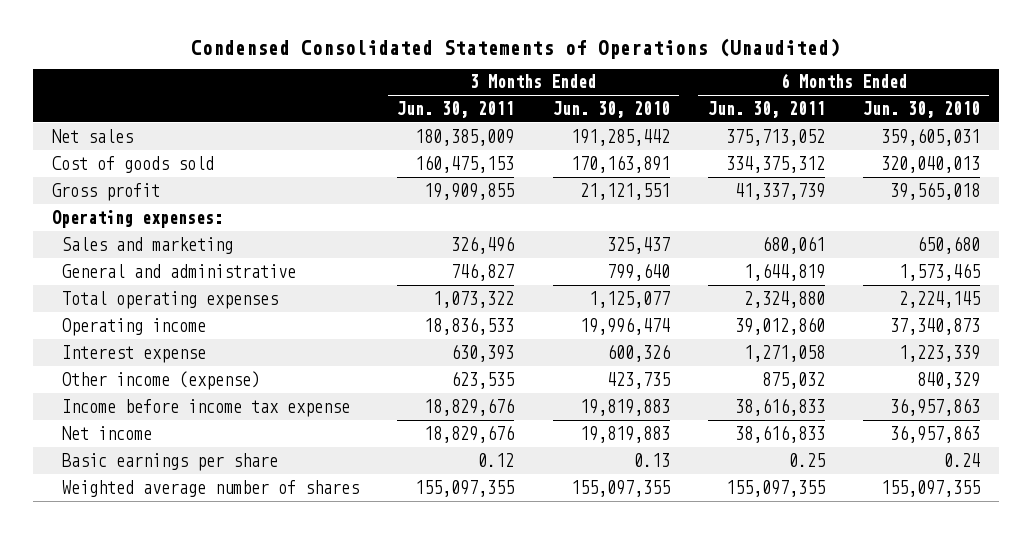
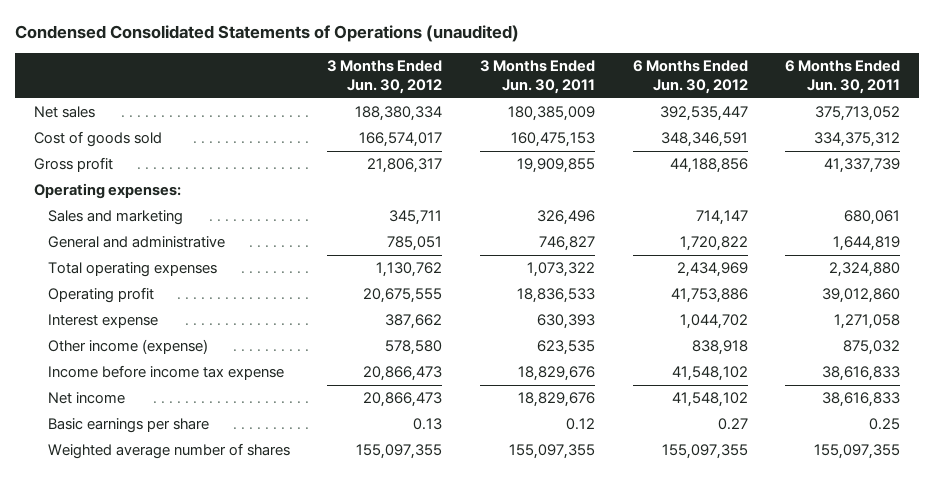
[190,37,840,59] Condensed Consolidated Statements of Operations (Unaudited) -> [15,25,520,43] Condensed Consolidated Statements of Operations (unaudited)
[552,101,670,119] Jun. 30, 2010 -> none
[862,101,980,119] Jun. 30, 2010 -> none
none -> [327,60,443,94] 3 Months Ended Jun. 30, 2012
none -> [632,60,748,94] 6 Months Ended Jun. 30, 2012
[62,317,207,336] Operating income -> [47,287,154,304] Operating profit

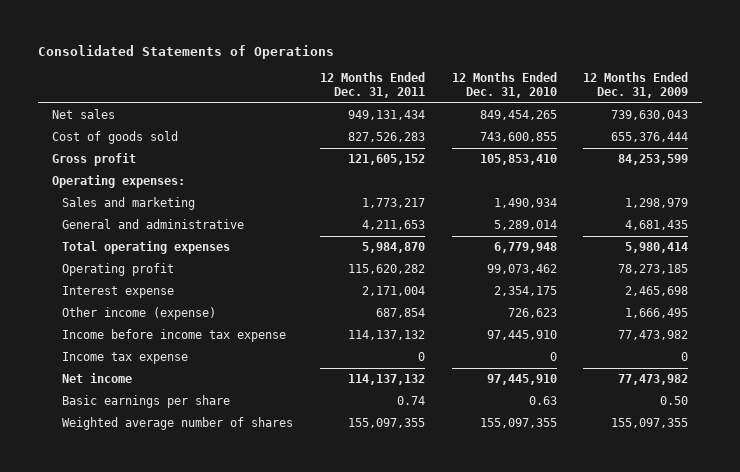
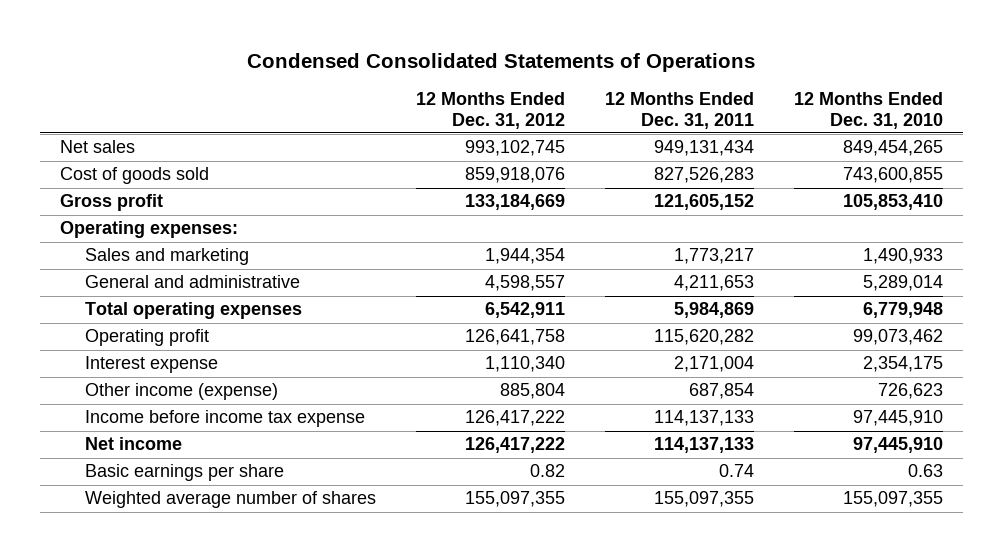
[38,44,335,59] Consolidated Statements of Operations -> [247,52,756,72] Condensed Consolidated Statements of Operations
[583,72,689,98] 12 Months Ended Dec. 31, 2009 -> none
none -> [416,91,566,129] 12 Months Ended Dec. 31, 2012
[493,197,557,208] 1,490,934 -> [862,248,943,265] 1,490,933
[361,241,425,253] 5,984,870 -> [673,302,754,319] 5,984,869
[62,351,189,364] Income tax expense -> none
[347,329,425,340] 114,137,132 -> [653,410,754,427] 114,137,133
[347,373,425,385] 114,137,132 -> [653,437,754,454] 114,137,133

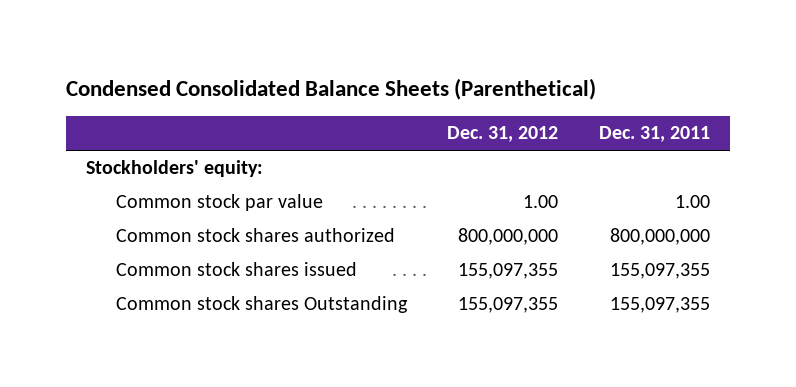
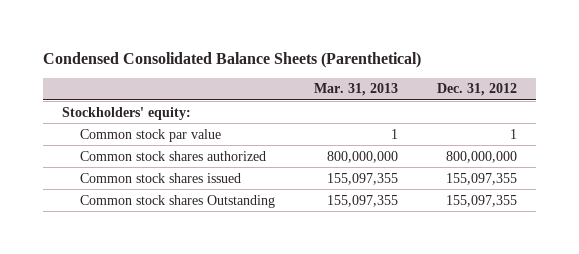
[598,126,710,143] Dec. 31, 2011 -> none
none -> [313,83,398,97] Mar. 31, 2013
[523,195,559,209] 1.00 -> [509,128,517,139] 1

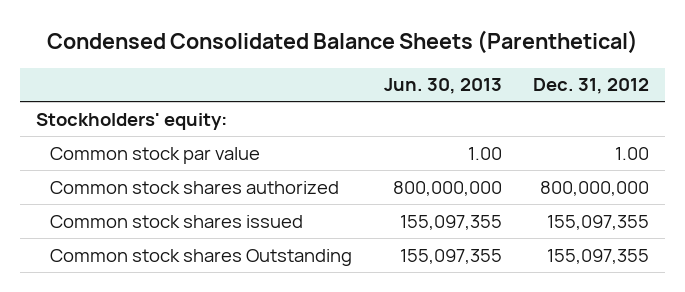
[313,83,398,97] Mar. 31, 2013 -> none
none -> [383,78,502,95] Jun. 30, 2013
[509,128,517,139] 1 -> [615,146,650,160] 1.00

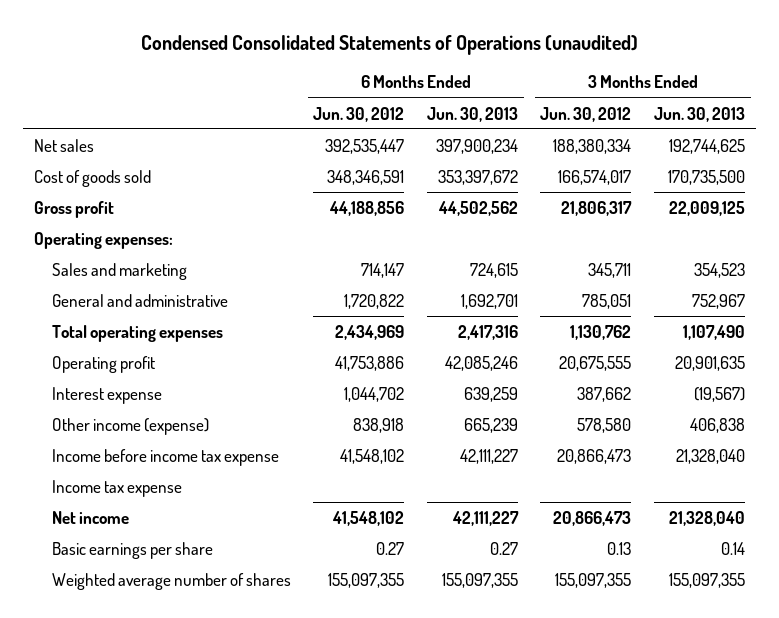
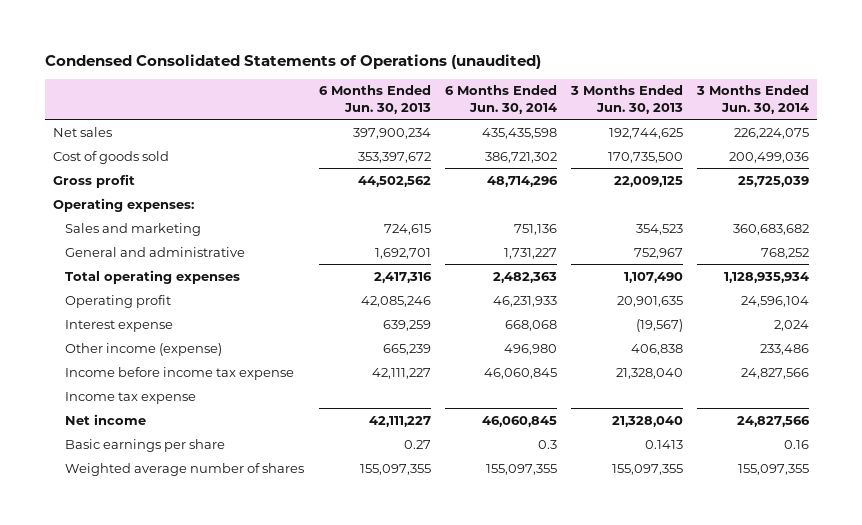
[313,106,405,122] Jun. 30, 2012 -> none
[540,106,632,122] Jun. 30, 2012 -> none
none -> [444,85,557,114] 6 Months Ended Jun. 30, 2014
none -> [696,85,810,114] 3 Months Ended Jun. 30, 2014
[721,541,746,555] 0.14 -> [645,439,684,449] 0.1413

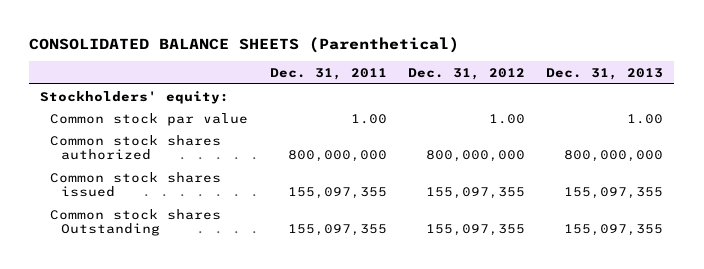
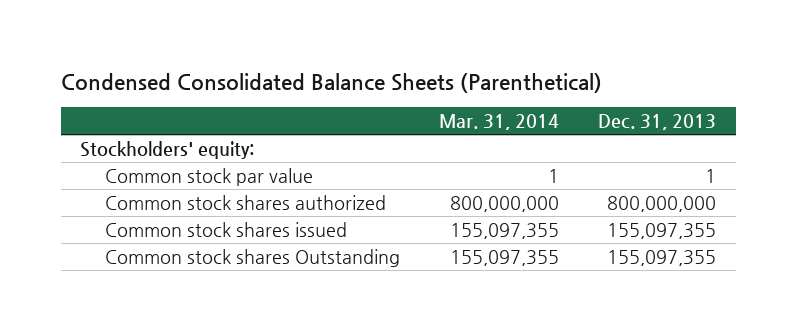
[29,36,460,53] CONSOLIDATED BALANCE SHEETS (Parenthetical) -> [60,72,602,93] Condensed Consolidated Balance Sheets (Parenthetical)
[269,67,387,80] Dec. 31, 2011 -> none
[408,67,526,80] Dec. 31, 2012 -> none
none -> [439,113,560,130] Mar. 31, 2014
[627,113,664,124] 1.00 -> [705,168,717,183] 1

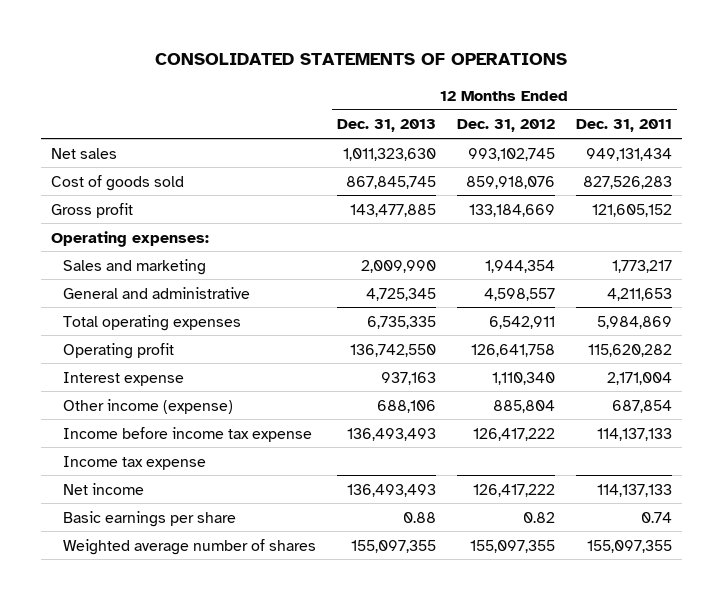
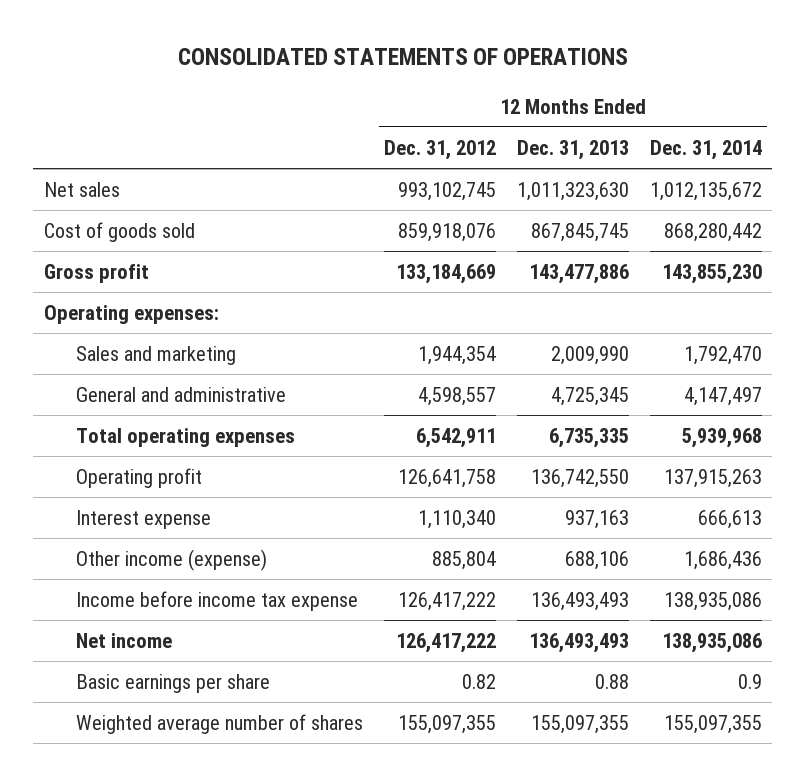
[575,119,672,133] Dec. 31, 2011 -> none
none -> [649,139,762,160] Dec. 31, 2014
[350,203,437,217] 143,477,885 -> [528,263,629,284] 143,477,886
[63,455,207,470] Income tax expense -> none

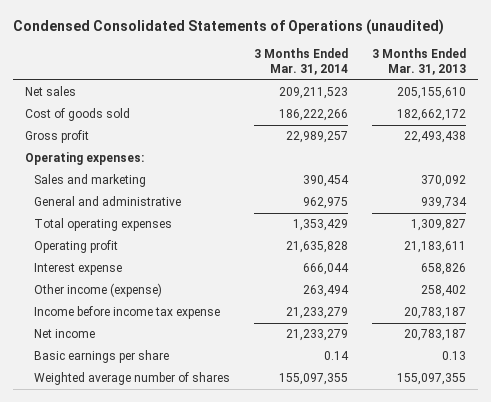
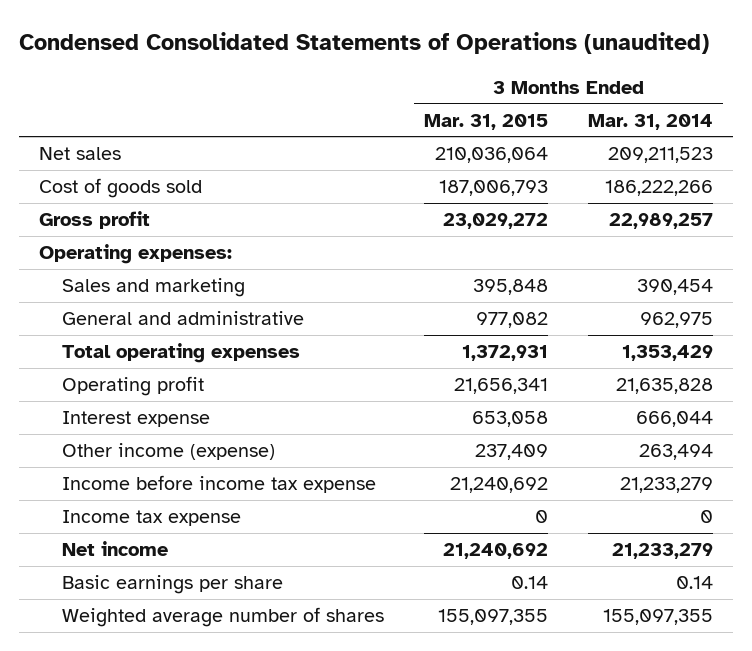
[372,48,467,76] 3 Months Ended Mar. 31, 2013 -> none
none -> [424,113,549,130] Mar. 31, 2015
none -> [62,510,242,527] Income tax expense

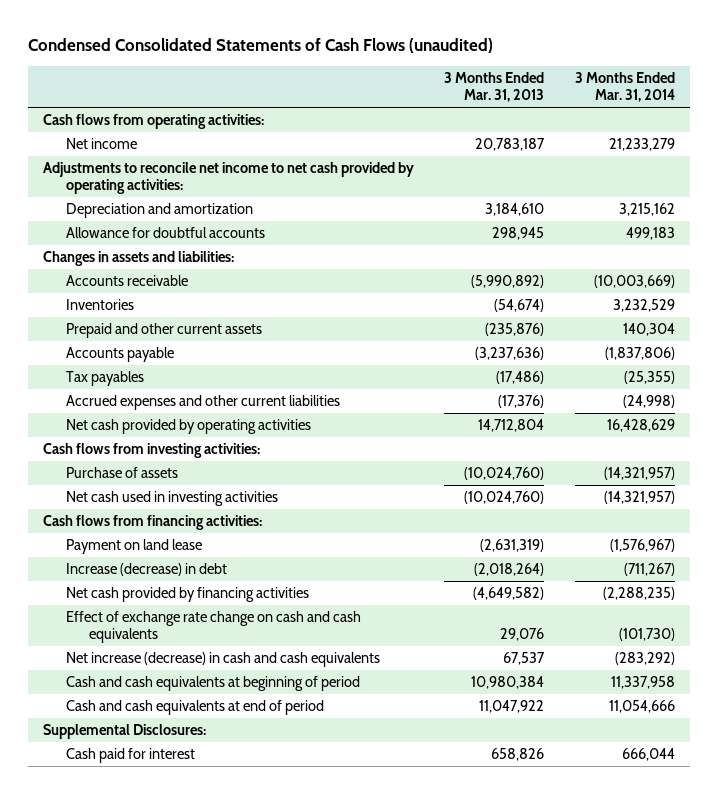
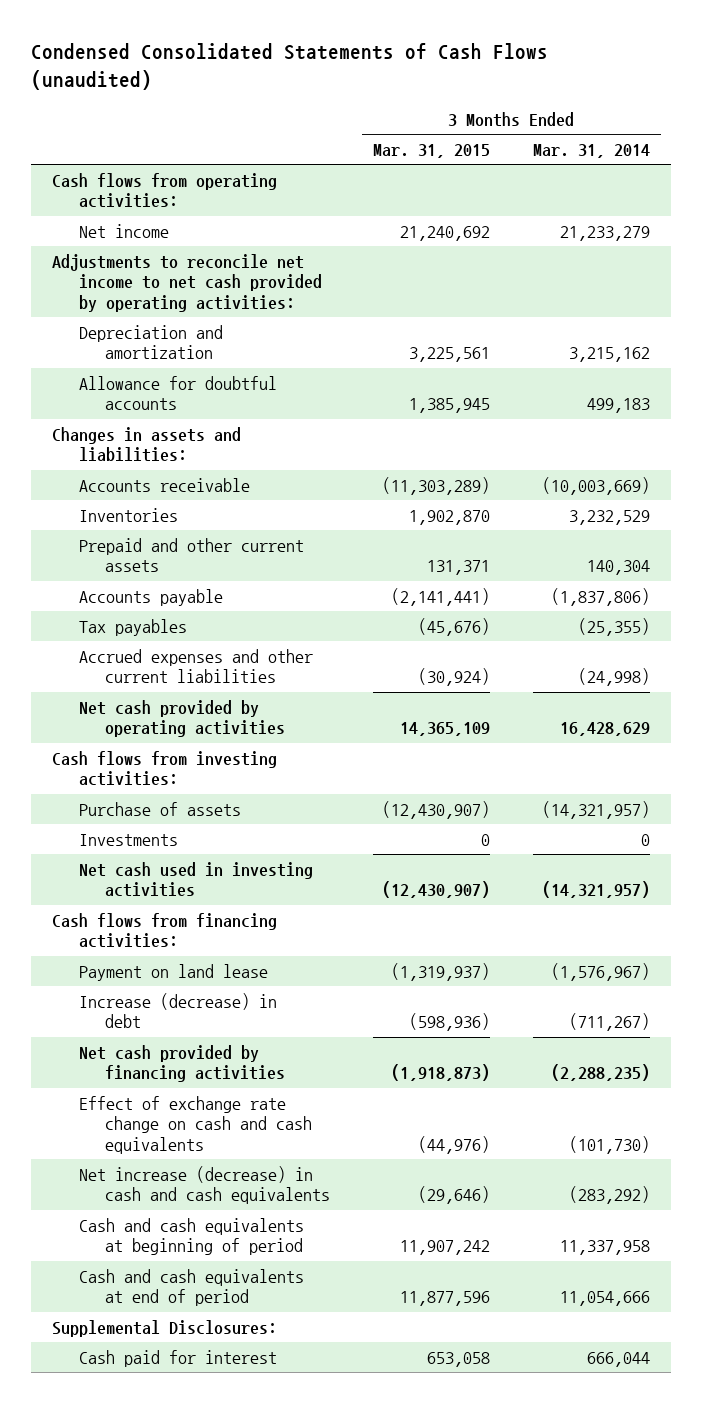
[444,72,545,103] 3 Months Ended Mar. 31, 2013 -> none
none -> [372,143,490,158] Mar. 31, 2015
none -> [78,833,178,846] Investments

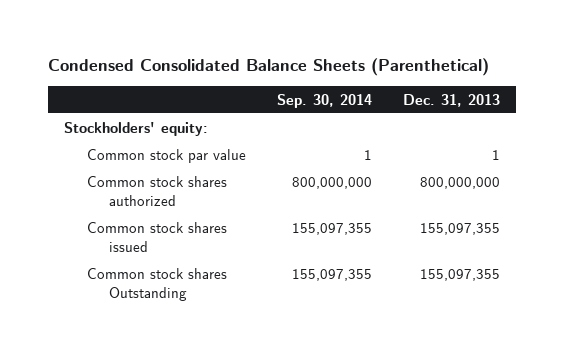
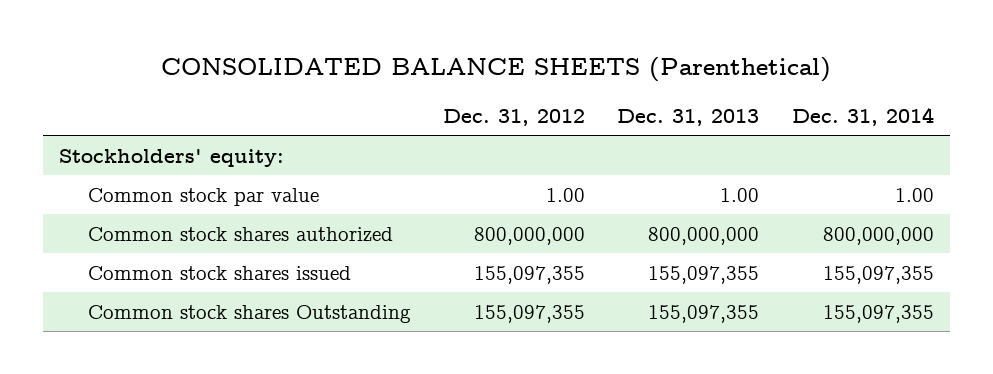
[48,58,490,77] Condensed Consolidated Balance Sheets (Parenthetical) -> [161,57,832,83] CONSOLIDATED BALANCE SHEETS (Parenthetical)
[276,93,372,108] Sep. 30, 2014 -> none
none -> [443,108,586,126] Dec. 31, 2012
none -> [791,106,934,126] Dec. 31, 2014
[492,149,501,160] 1 -> [720,187,760,202] 1.00

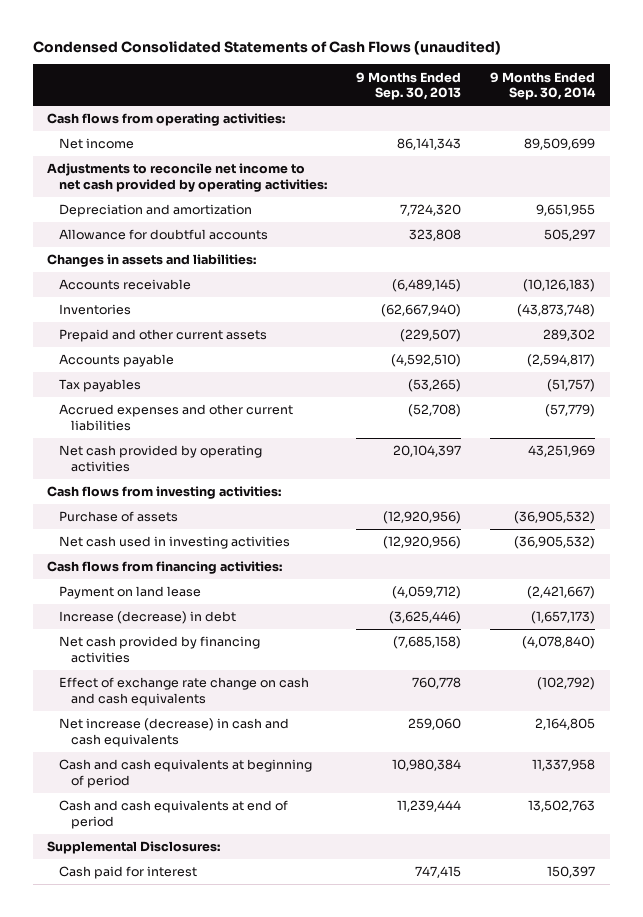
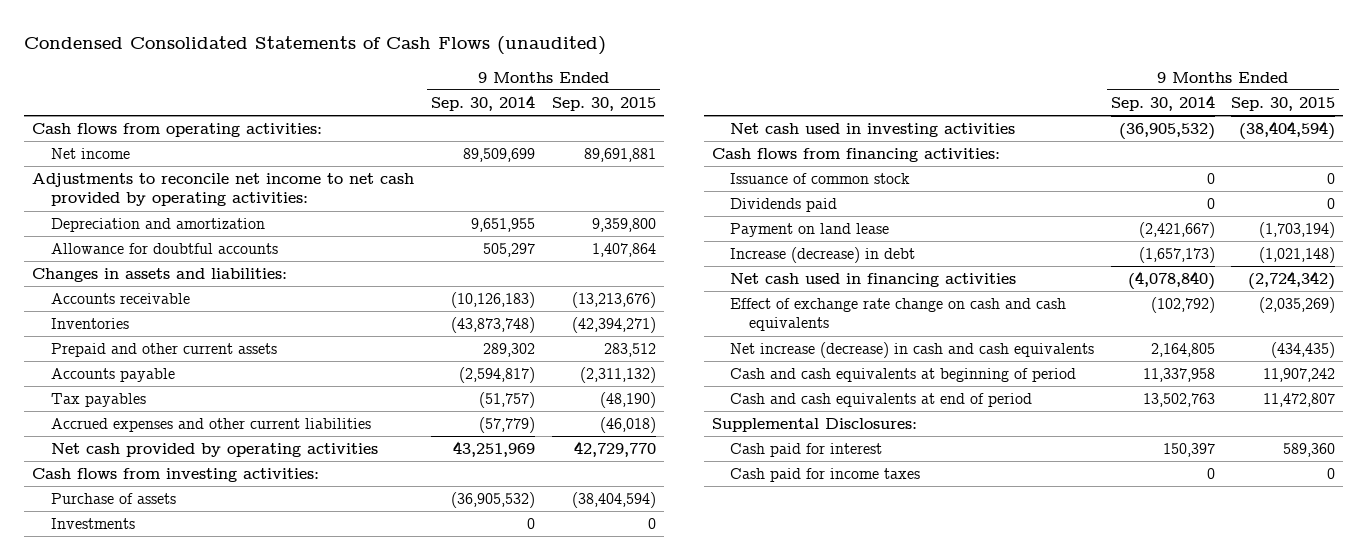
[356,71,462,101] 9 Months Ended Sep. 30, 2013 -> none
none -> [551,97,656,112] Sep. 30, 2015
none -> [50,518,135,530] Investments
none -> [730,173,911,185] Issuance of common stock
none -> [730,198,838,213] Dividends paid
[59,636,261,663] Net cash provided by financing activities -> [730,273,1017,288] Net cash used in financing activities
none -> [730,468,921,483] Cash paid for income taxes

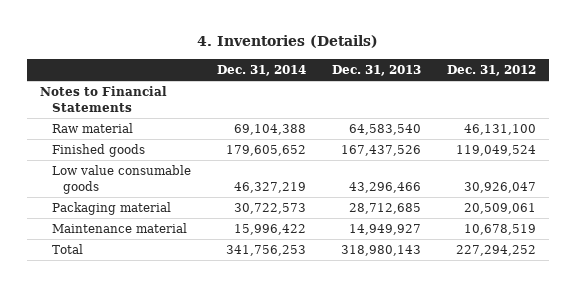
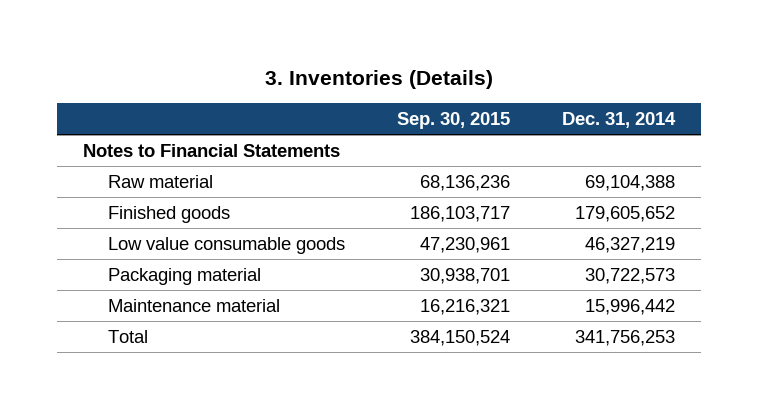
[197,35,379,49] 4. Inventories (Details) -> [264,70,493,90] 3. Inventories (Details)
[331,64,421,76] Dec. 31, 2013 -> none
[446,64,536,76] Dec. 31, 2012 -> none
none -> [396,112,510,130] Sep. 30, 2015
[233,224,306,236] 15,996,422 -> [584,298,675,315] 15,996,442

